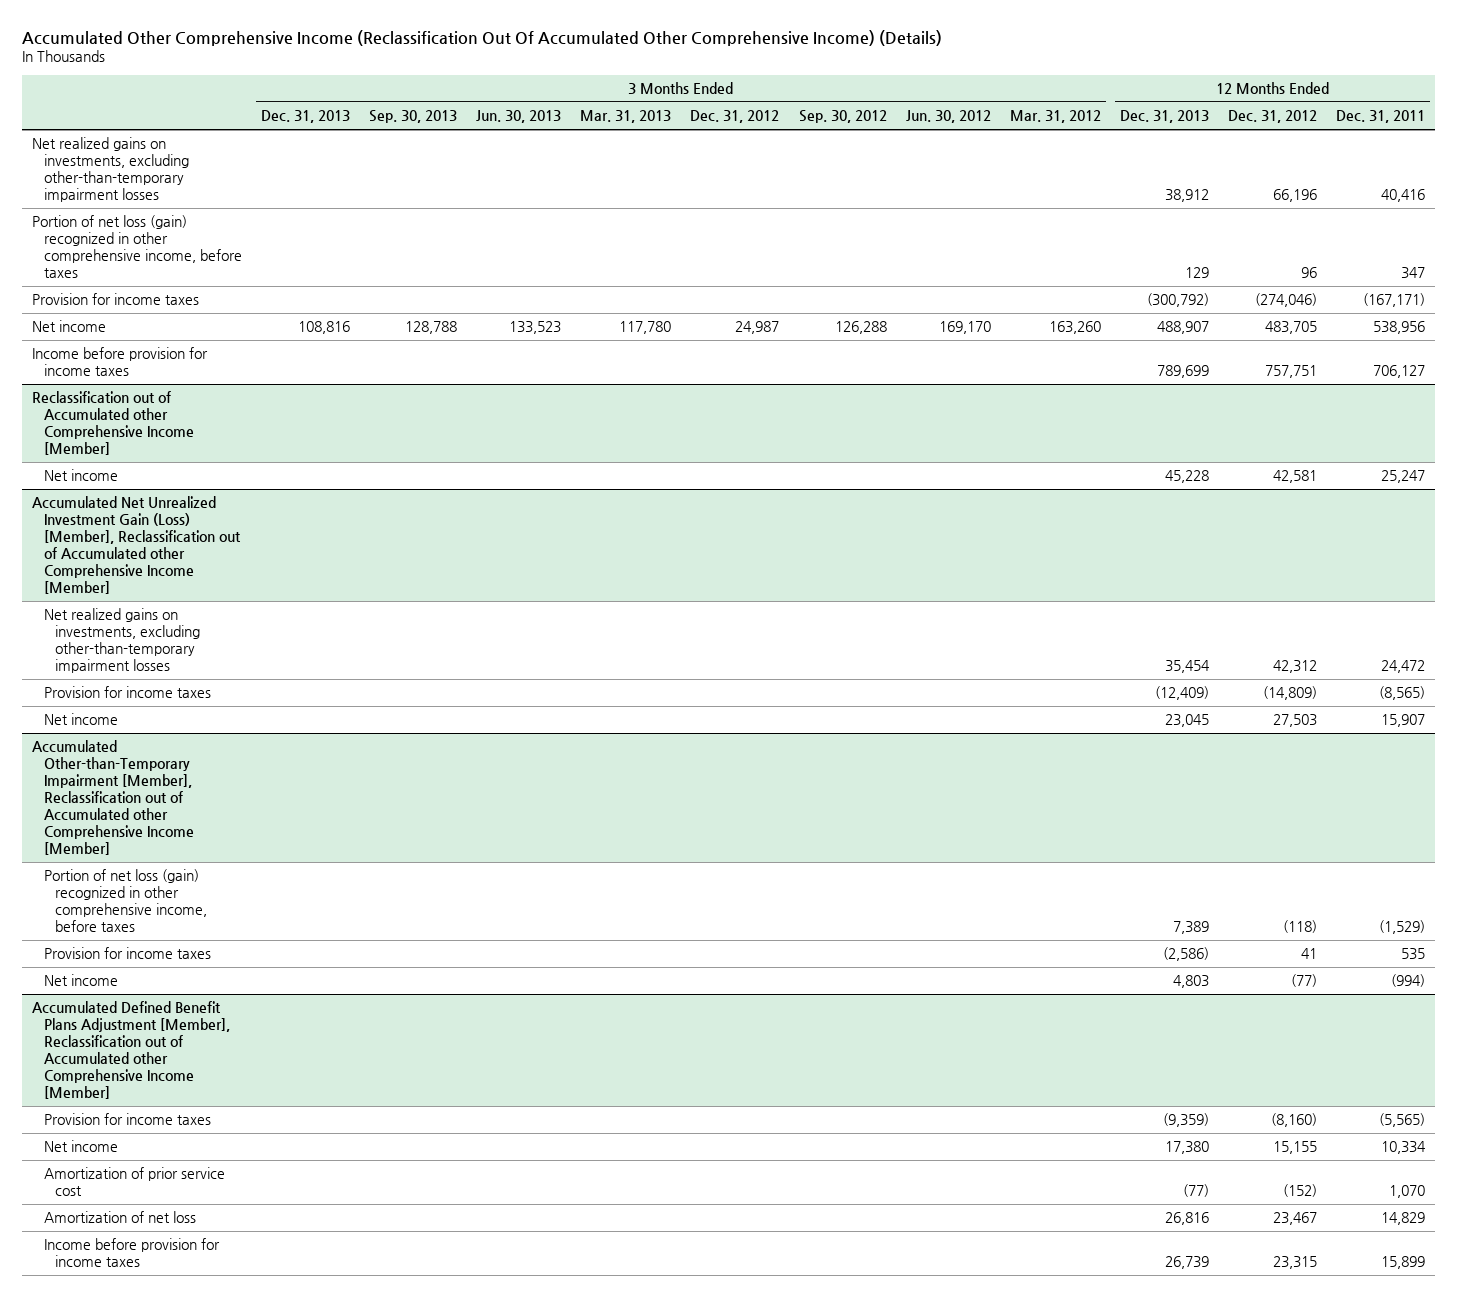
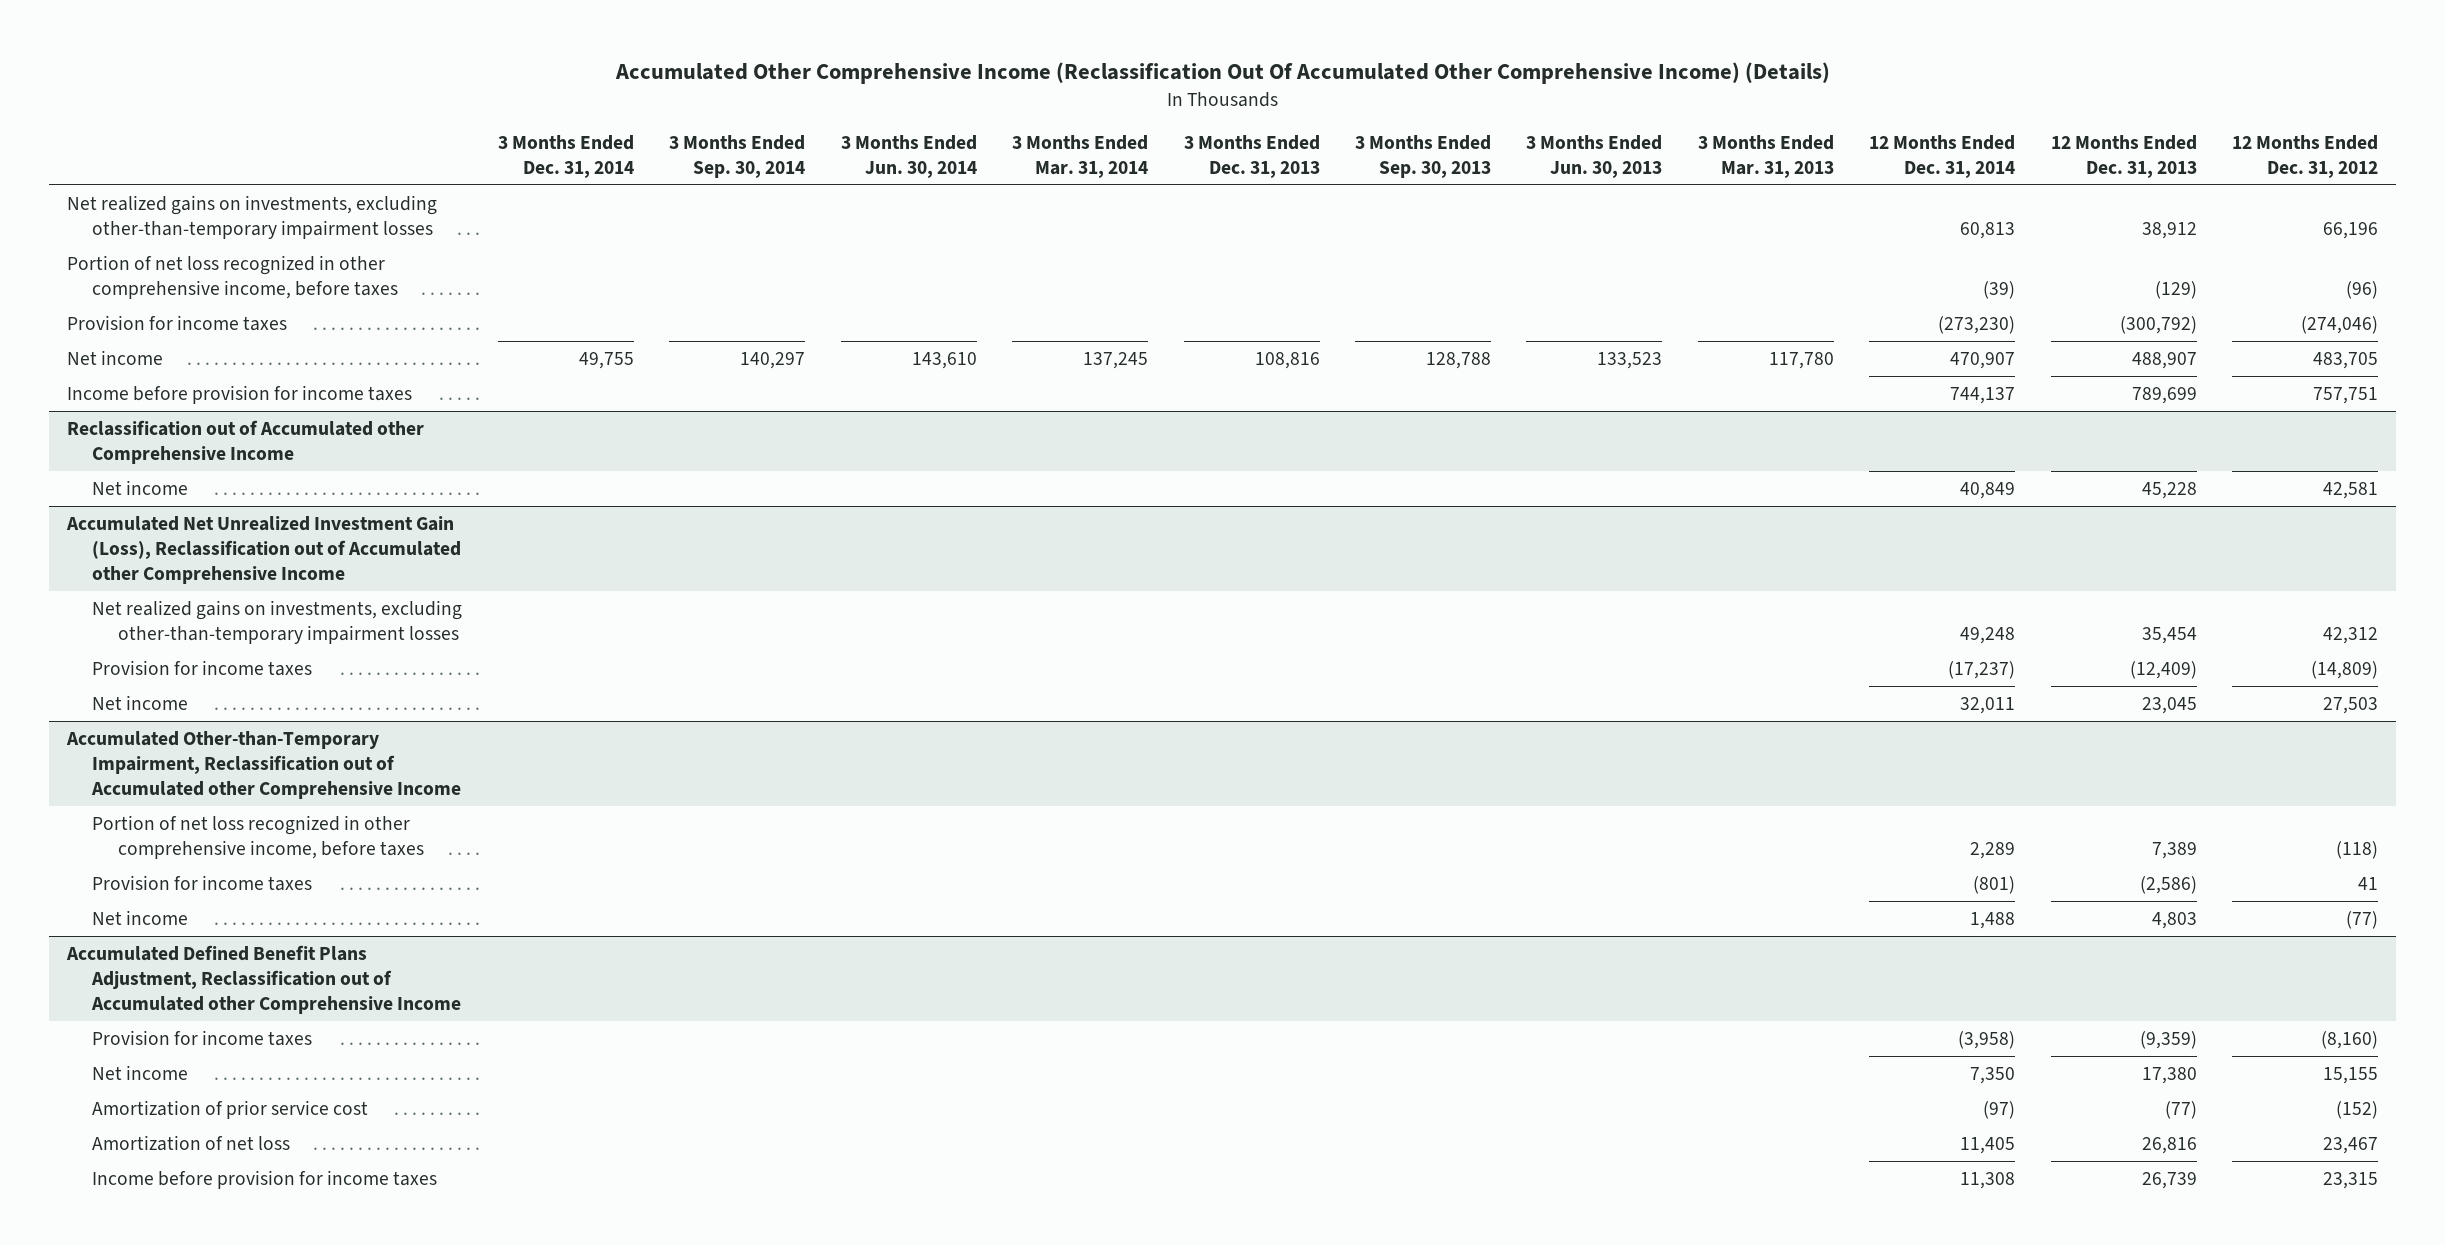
[690,110,780,124] Dec. 31, 2012 -> none
[798,110,887,124] Sep. 30, 2012 -> none
[905,110,991,124] Jun. 30, 2012 -> none
[1009,110,1101,124] Mar. 31, 2012 -> none
[1336,110,1426,124] Dec. 31, 2011 -> none
none -> [497,134,634,178] 3 Months Ended Dec. 31, 2014
none -> [669,134,806,178] 3 Months Ended Sep. 30, 2014
none -> [840,134,977,178] 3 Months Ended Jun. 30, 2014
none -> [1012,134,1149,178] 3 Months Ended Mar. 31, 2014
none -> [1869,134,2016,178] 12 Months Ended Dec. 31, 2014
[32,215,242,279] Portion of net loss (gain) recognized in other comprehensive income, before taxes -> [66,254,399,299] Portion of net loss recognized in other comprehensive income, before taxes
[1184,267,1209,279] 129 -> [2154,280,2197,299] (129)
[1301,267,1318,279] 96 -> [2346,280,2379,299] (96)
[32,391,194,456] Reclassification out of Accumulated other Comprehensive Income [Member] -> [66,419,424,464] Reclassification out of Accumulated other Comprehensive Income
[32,496,241,595] Accumulated Net Unrealized Investment Gain (Loss) [Member], Reclassification out of Accumulated other Comprehensive Income [Member] -> [65,515,462,584] Accumulated Net Unrealized Investment Gain (Loss), Reclassification out of Accumulated other Comprehensive Income
[32,740,194,856] Accumulated Other-than-Temporary Impairment [Member], Reclassification out of Accumulated other Comprehensive Income [Member] -> [65,730,462,799] Accumulated Other-than-Temporary Impairment, Reclassification out of Accumulated other Comprehensive Income
[43,869,208,933] Portion of net loss (gain) recognized in other comprehensive income, before taxes -> [92,814,424,859] Portion of net loss recognized in other comprehensive income, before taxes
[32,1001,230,1100] Accumulated Defined Benefit Plans Adjustment [Member], Reclassification out of Accumulated other Comprehensive Income [Member] -> [65,944,462,1014] Accumulated Defined Benefit Plans Adjustment, Reclassification out of Accumulated other Comprehensive Income

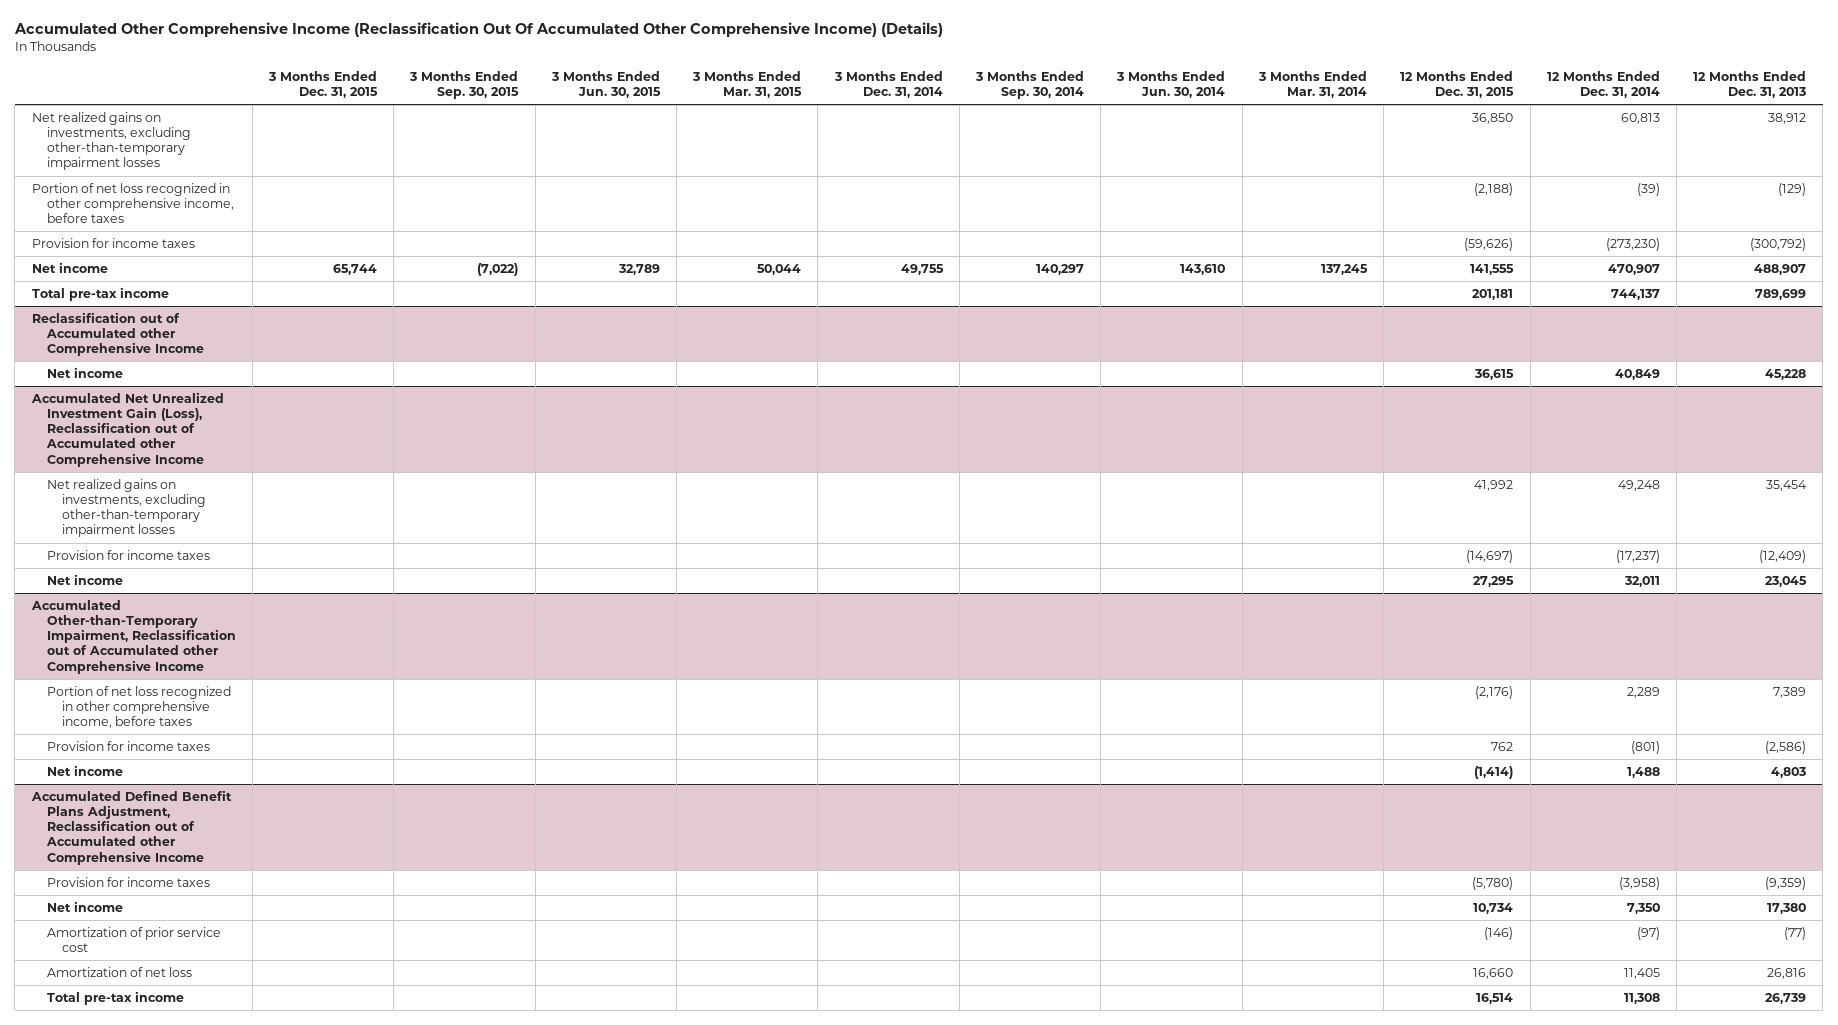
[1183,134,1320,178] 3 Months Ended Dec. 31, 2013 -> none
[1354,134,1491,178] 3 Months Ended Sep. 30, 2013 -> none
[1526,134,1663,178] 3 Months Ended Jun. 30, 2013 -> none
[1697,134,1834,178] 3 Months Ended Mar. 31, 2013 -> none
[2232,134,2379,178] 12 Months Ended Dec. 31, 2012 -> none
none -> [268,70,379,98] 3 Months Ended Dec. 31, 2015
none -> [409,70,520,99] 3 Months Ended Sep. 30, 2015
none -> [550,70,661,98] 3 Months Ended Jun. 30, 2015
none -> [692,70,803,98] 3 Months Ended Mar. 31, 2015
none -> [1400,70,1515,98] 12 Months Ended Dec. 31, 2015
[66,384,412,404] Income before provision for income taxes -> [31,286,169,301] Total pre-tax income
[92,1169,438,1189] Income before provision for income taxes -> [46,990,184,1005] Total pre-tax income

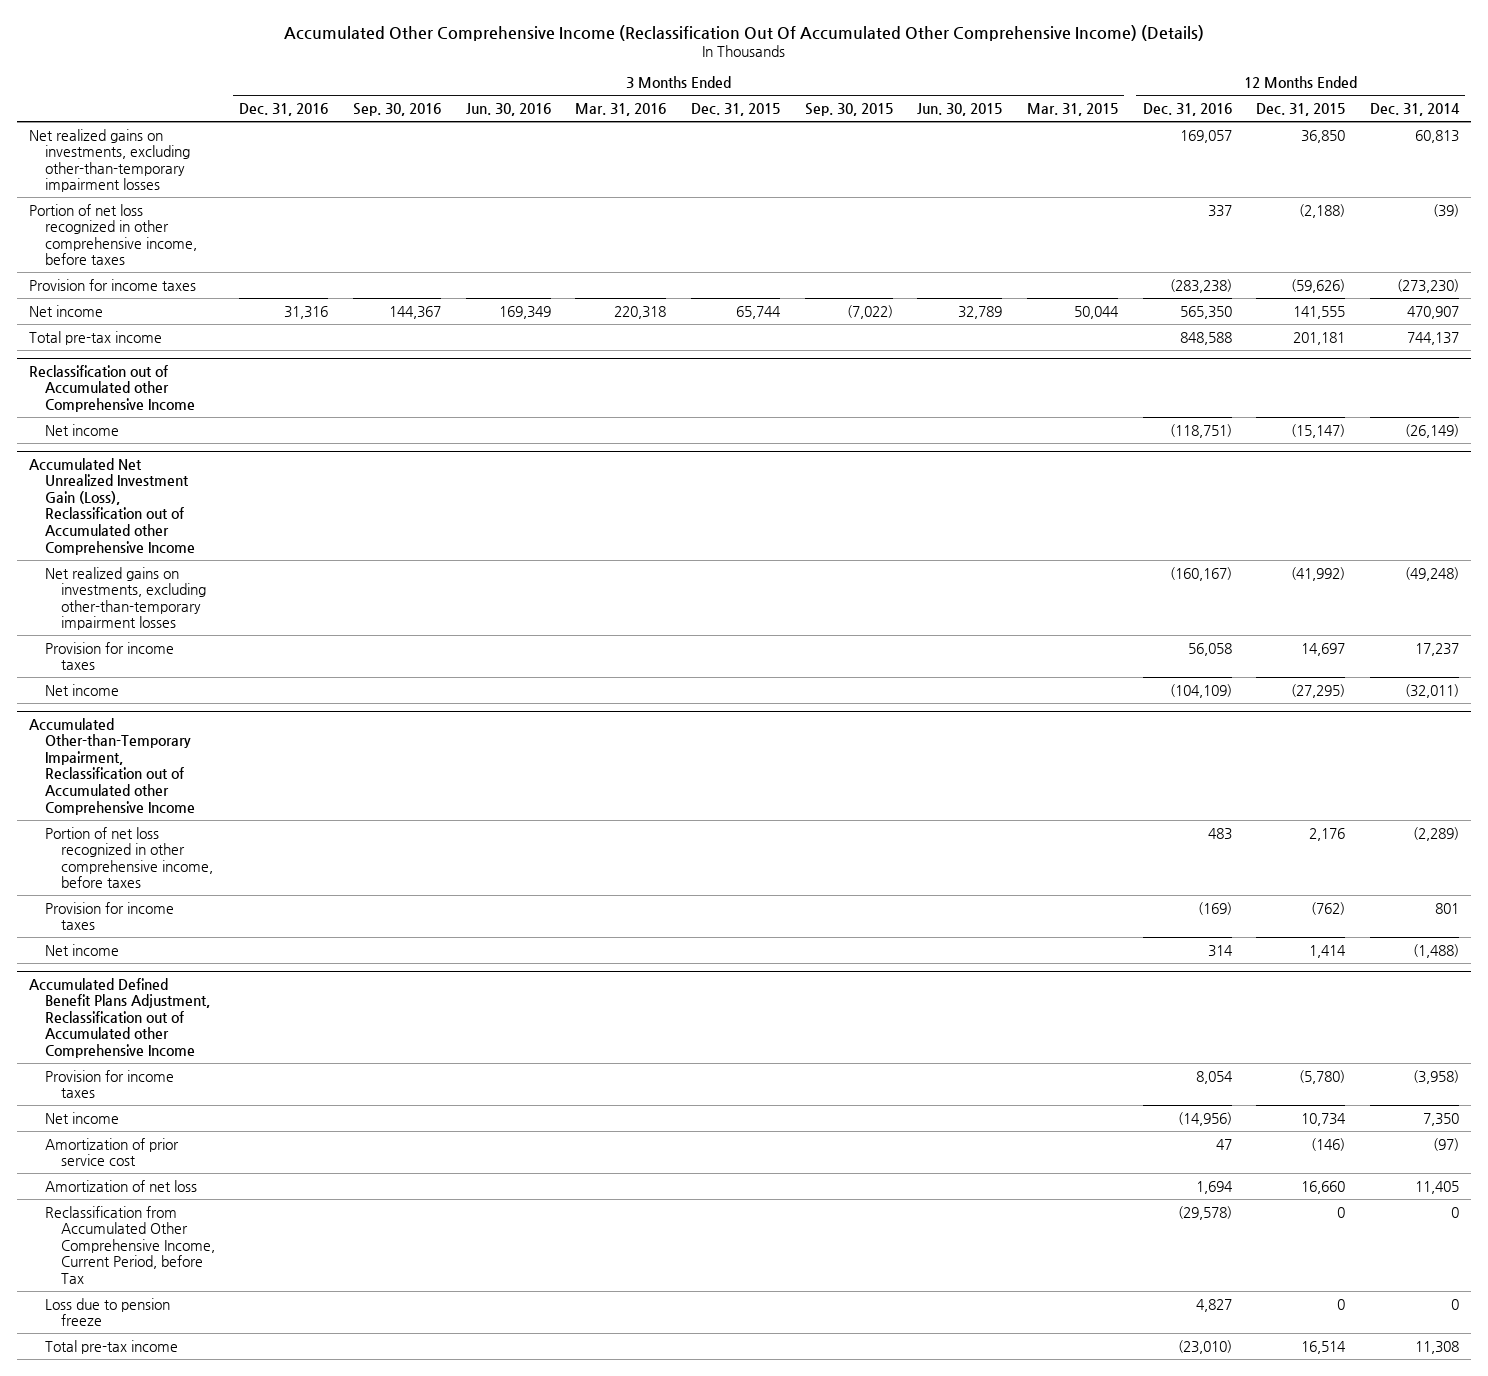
[833,70,943,98] 3 Months Ended Dec. 31, 2014 -> none
[975,70,1085,99] 3 Months Ended Sep. 30, 2014 -> none
[1116,70,1226,98] 3 Months Ended Jun. 30, 2014 -> none
[1257,70,1367,98] 3 Months Ended Mar. 31, 2014 -> none
[1693,70,1807,98] 12 Months Ended Dec. 31, 2013 -> none
none -> [239,103,329,117] Dec. 31, 2016
none -> [352,103,441,117] Sep. 30, 2016
none -> [465,103,551,117] Jun. 30, 2016
none -> [575,103,667,117] Mar. 31, 2016
none -> [1142,103,1232,117] Dec. 31, 2016
[1474,368,1515,380] 36,615 -> [1291,423,1346,438] (15,147)
[1614,368,1660,380] 40,849 -> [1404,423,1459,438] (26,149)
[1474,479,1514,491] 41,992 -> [1291,566,1346,581] (41,992)
[1617,479,1660,491] 49,248 -> [1404,566,1459,581] (49,248)
[1466,549,1514,563] (14,697) -> [1301,642,1346,656] 14,697
[1615,549,1660,563] (17,237) -> [1414,642,1459,656] 17,237
[1473,575,1515,587] 27,295 -> [1291,683,1346,698] (27,295)
[1623,575,1660,587] 32,011 -> [1404,683,1459,698] (32,011)
[1475,685,1514,699] (2,176) -> [1309,827,1346,841] 2,176
[1626,686,1660,698] 2,289 -> [1412,826,1459,841] (2,289)
[1491,741,1514,751] 762 -> [1311,901,1346,915] (762)
[1630,740,1660,754] (801) -> [1434,902,1459,914] 801
[1474,765,1514,779] (1,414) -> [1309,944,1347,958] 1,414
[1626,766,1660,778] 1,488 -> [1412,943,1459,958] (1,488)
none -> [44,1205,215,1284] Reclassification from Accumulated Other Comprehensive Income, Current Period, before Tax
none -> [44,1297,170,1327] Loss due to pension freeze

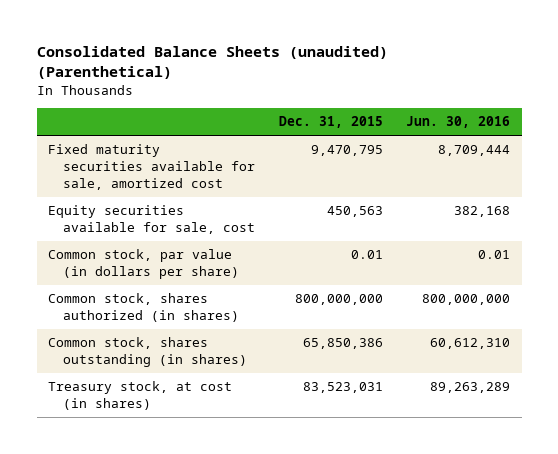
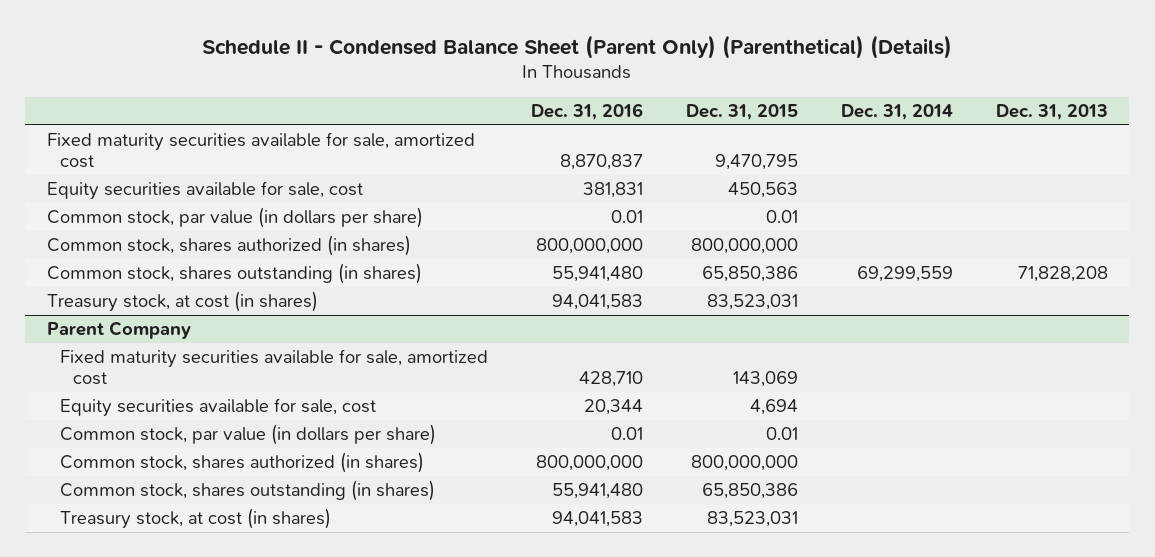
[36,45,388,80] Consolidated Balance Sheets (unaudited) (Parenthetical) -> [202,34,953,59] Schedule II - Condensed Balance Sheet (Parent Only) (Parenthetical) (Details)
[406,116,511,129] Jun. 30, 2016 -> none
none -> [530,102,643,120] Dec. 31, 2016
none -> [840,103,953,120] Dec. 31, 2014
none -> [995,103,1108,120] Dec. 31, 2013
none -> [46,321,191,340] Parent Company
none -> [59,349,488,386] Fixed maturity securities available for sale, amortized cost
none -> [59,398,376,418] Equity securities available for sale, cost
none -> [59,424,436,446] Common stock, par value (in dollars per share)
none -> [59,452,424,474] Common stock, shares authorized (in shares)
none -> [59,480,435,502] Common stock, shares outstanding (in shares)
none -> [59,508,331,530] Treasury stock, at cost (in shares)

